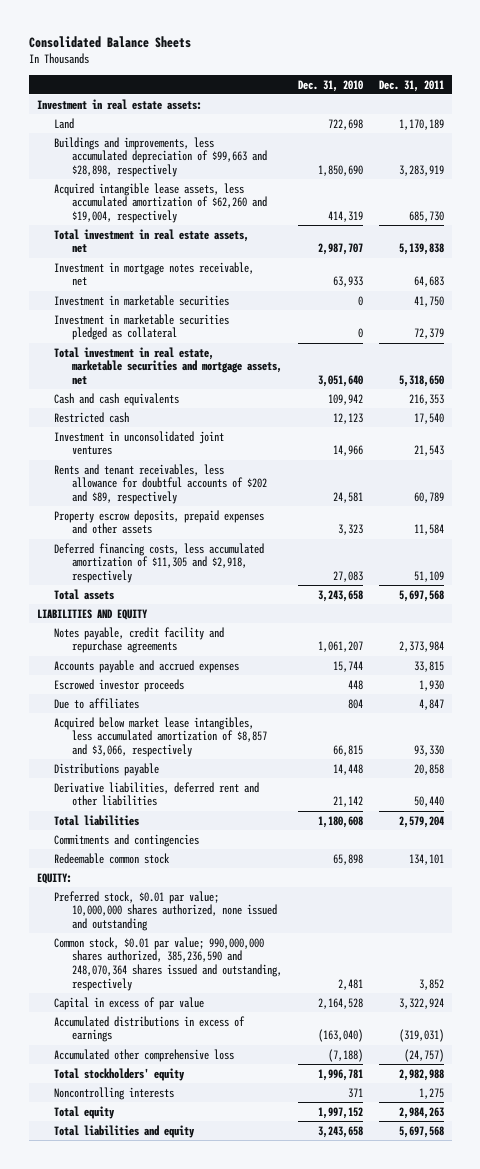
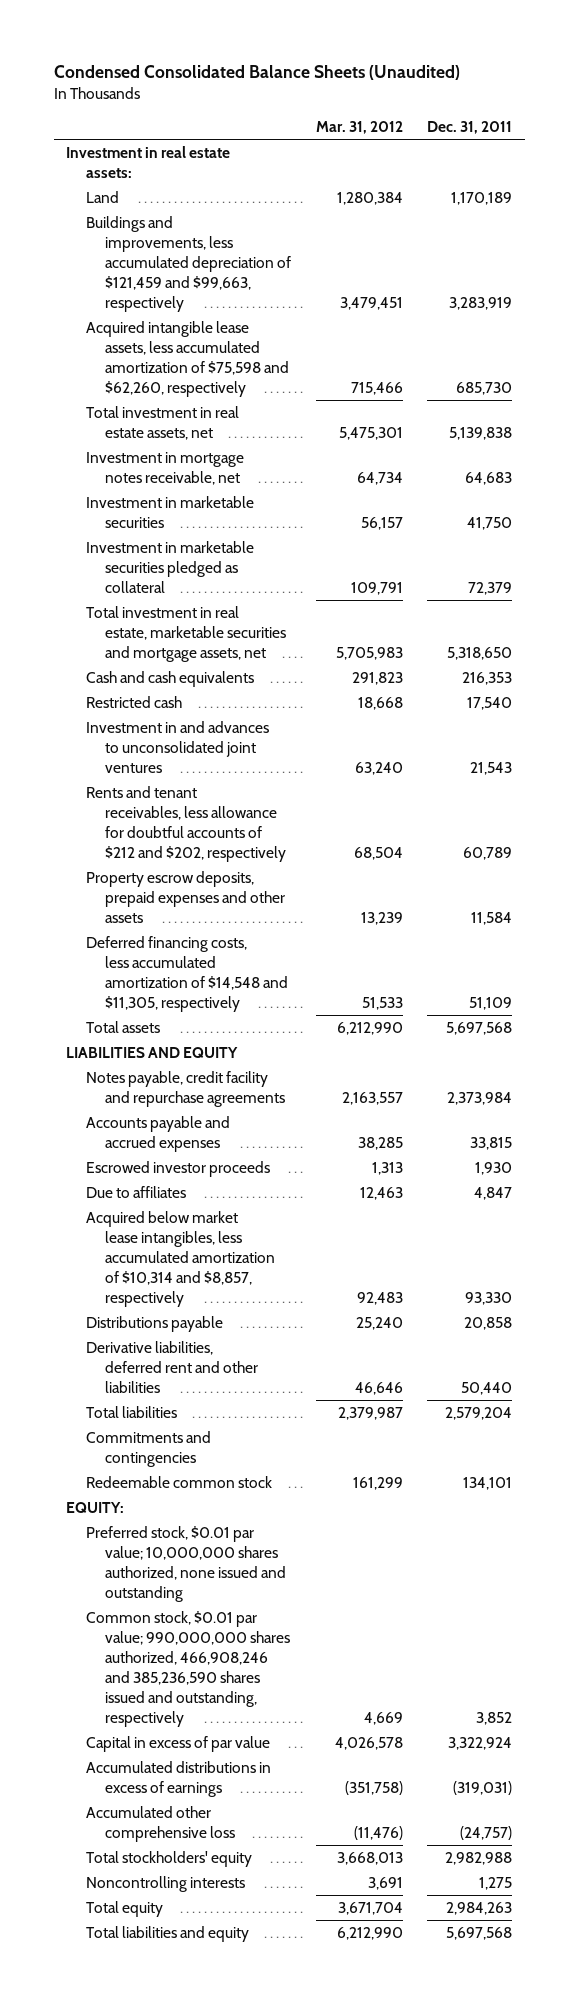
[28,36,191,49] Consolidated Balance Sheets -> [53,64,460,80] Condensed Consolidated Balance Sheets (Unaudited)
[297,79,363,92] Dec. 31, 2010 -> none
none -> [315,120,403,134] Mar. 31, 2012
[54,136,268,177] Buildings and improvements, less accumulated depreciation of $99,663 and $28,898, respectively -> [85,216,291,312] Buildings and improvements, less accumulated depreciation of $121,459 and $99,663, respectively
[54,182,268,223] Acquired intangible lease assets, less accumulated amortization of $62,260 and $19,004, respectively -> [85,321,289,397] Acquired intangible lease assets, less accumulated amortization of $75,598 and $62,260, respectively
[54,430,225,456] Investment in unconsolidated joint ventures -> [85,721,269,773] Investment in and advances to unconsolidated joint ventures
[54,463,268,504] Rents and tenant receivables, less allowance for doubtful accounts of $202 and $89, respectively -> [85,786,286,862] Rents and tenant receivables, less allowance for doubtful accounts of $212 and $202, respectively
[54,542,265,583] Deferred financing costs, less accumulated amortization of $11,305 and $2,918, respectively -> [85,936,288,1012] Deferred financing costs, less accumulated amortization of $14,548 and $11,305, respectively
[54,716,268,757] Acquired below market lease intangibles, less accumulated amortization of $8,857 and $3,066, respectively -> [85,1211,275,1307] Acquired below market lease intangibles, less accumulated amortization of $10,314 and $8,857, respectively
[54,936,283,991] Common stock, $0.01 par value; 990,000,000 shares authorized, 385,236,590 and 248,070,364 shares issued and outstanding, respectively -> [85,1611,290,1727] Common stock, $0.01 par value; 990,000,000 shares authorized, 466,908,246 and 385,236,590 shares issued and outstanding, respectively

